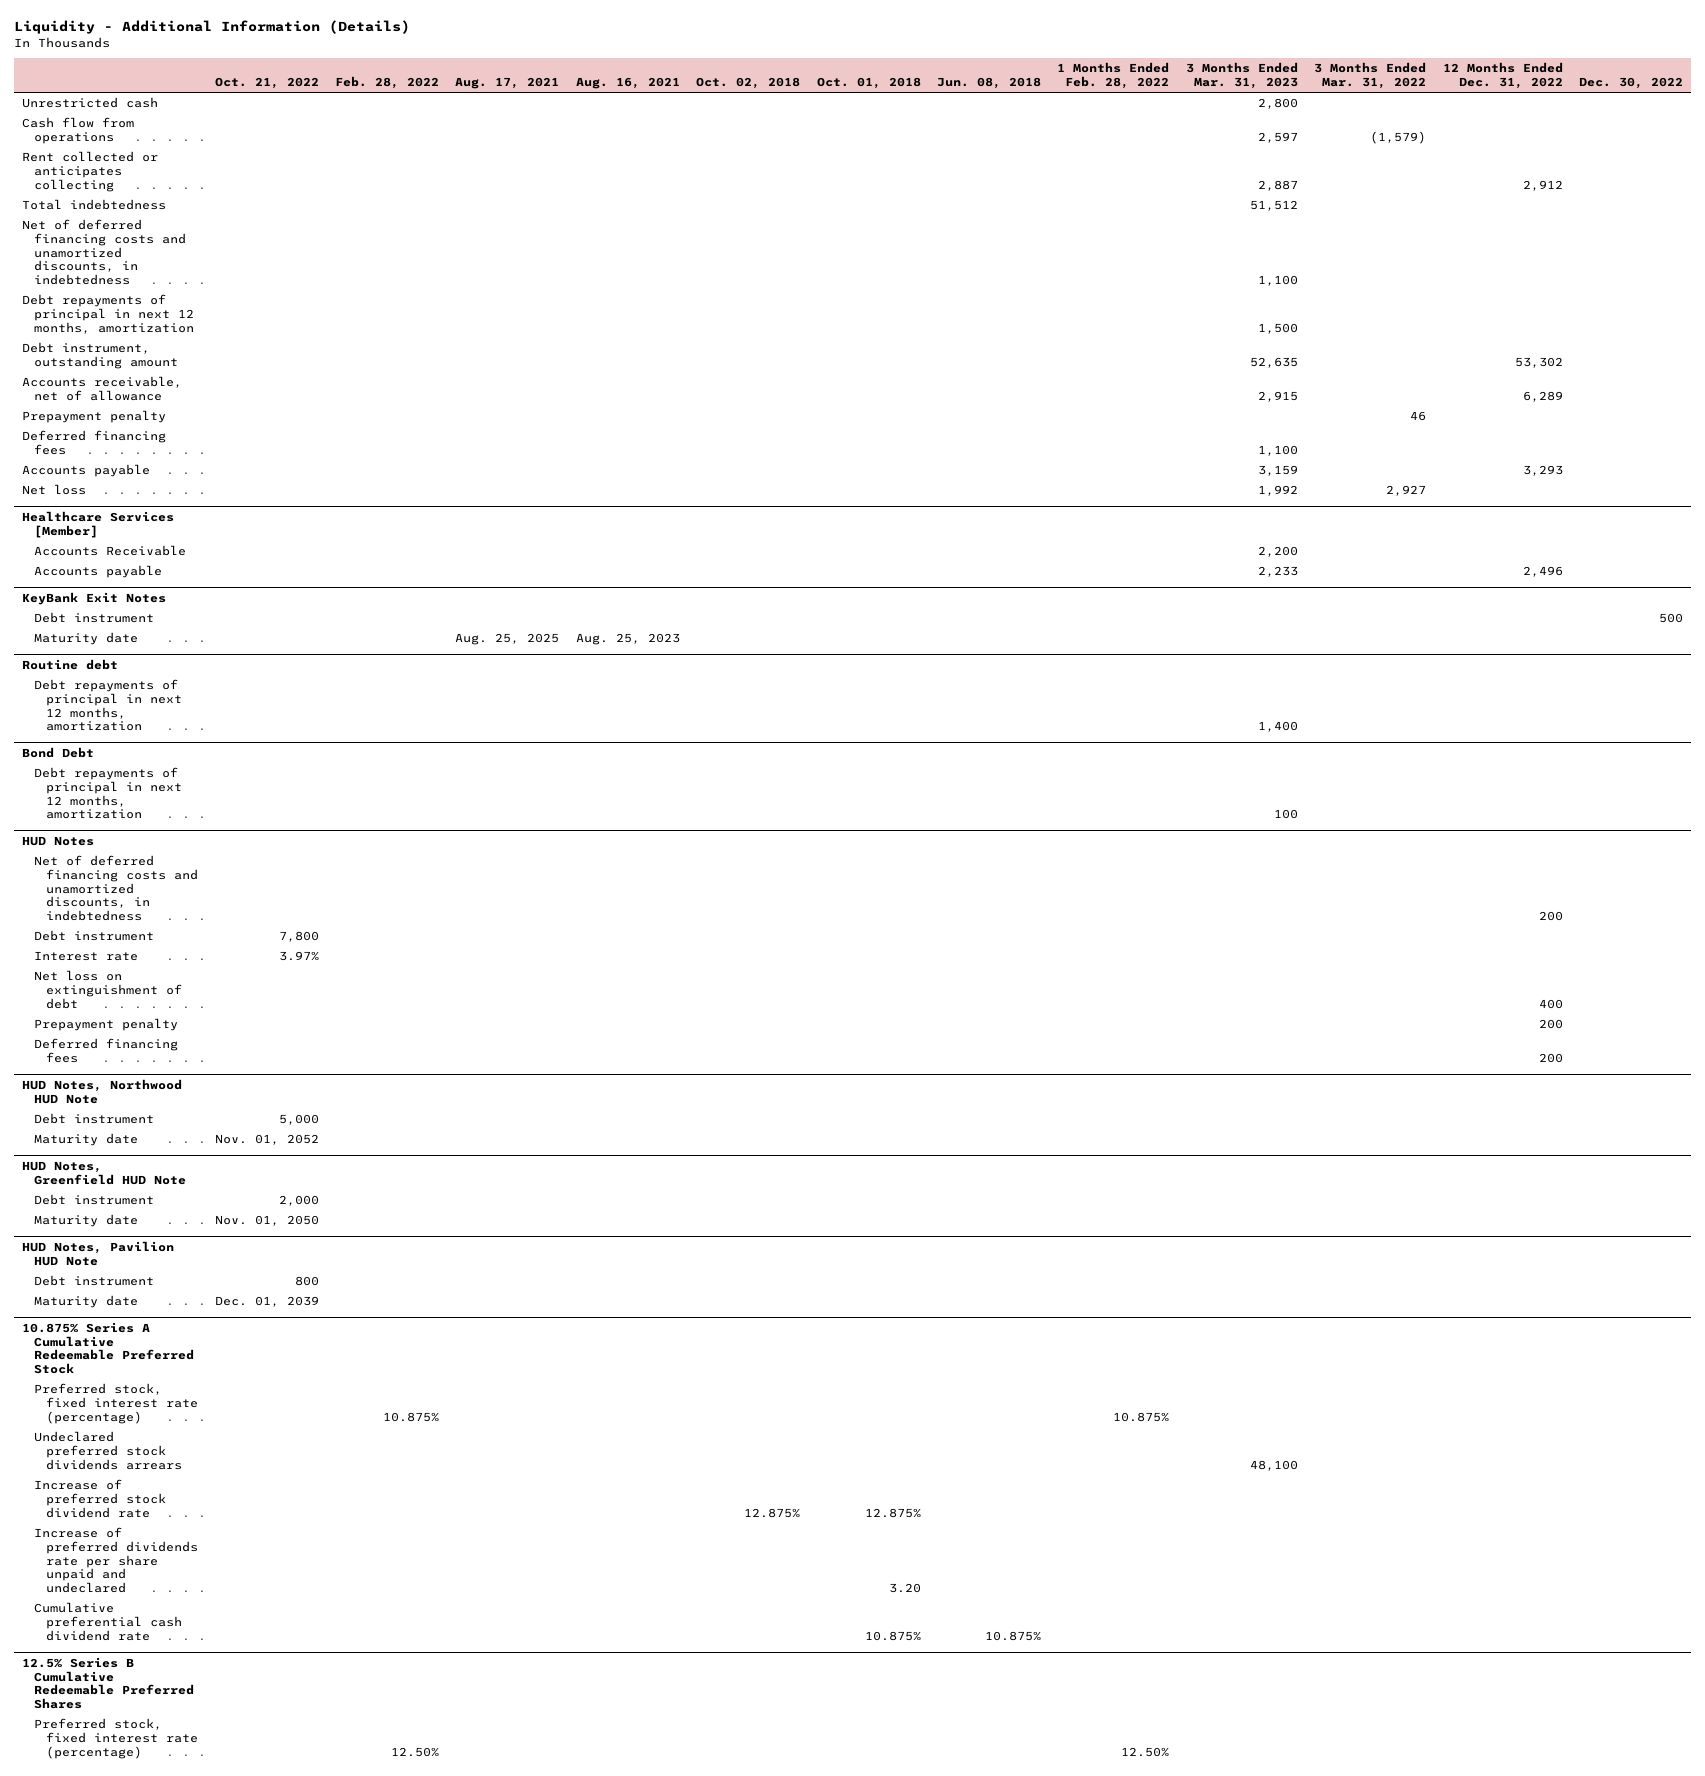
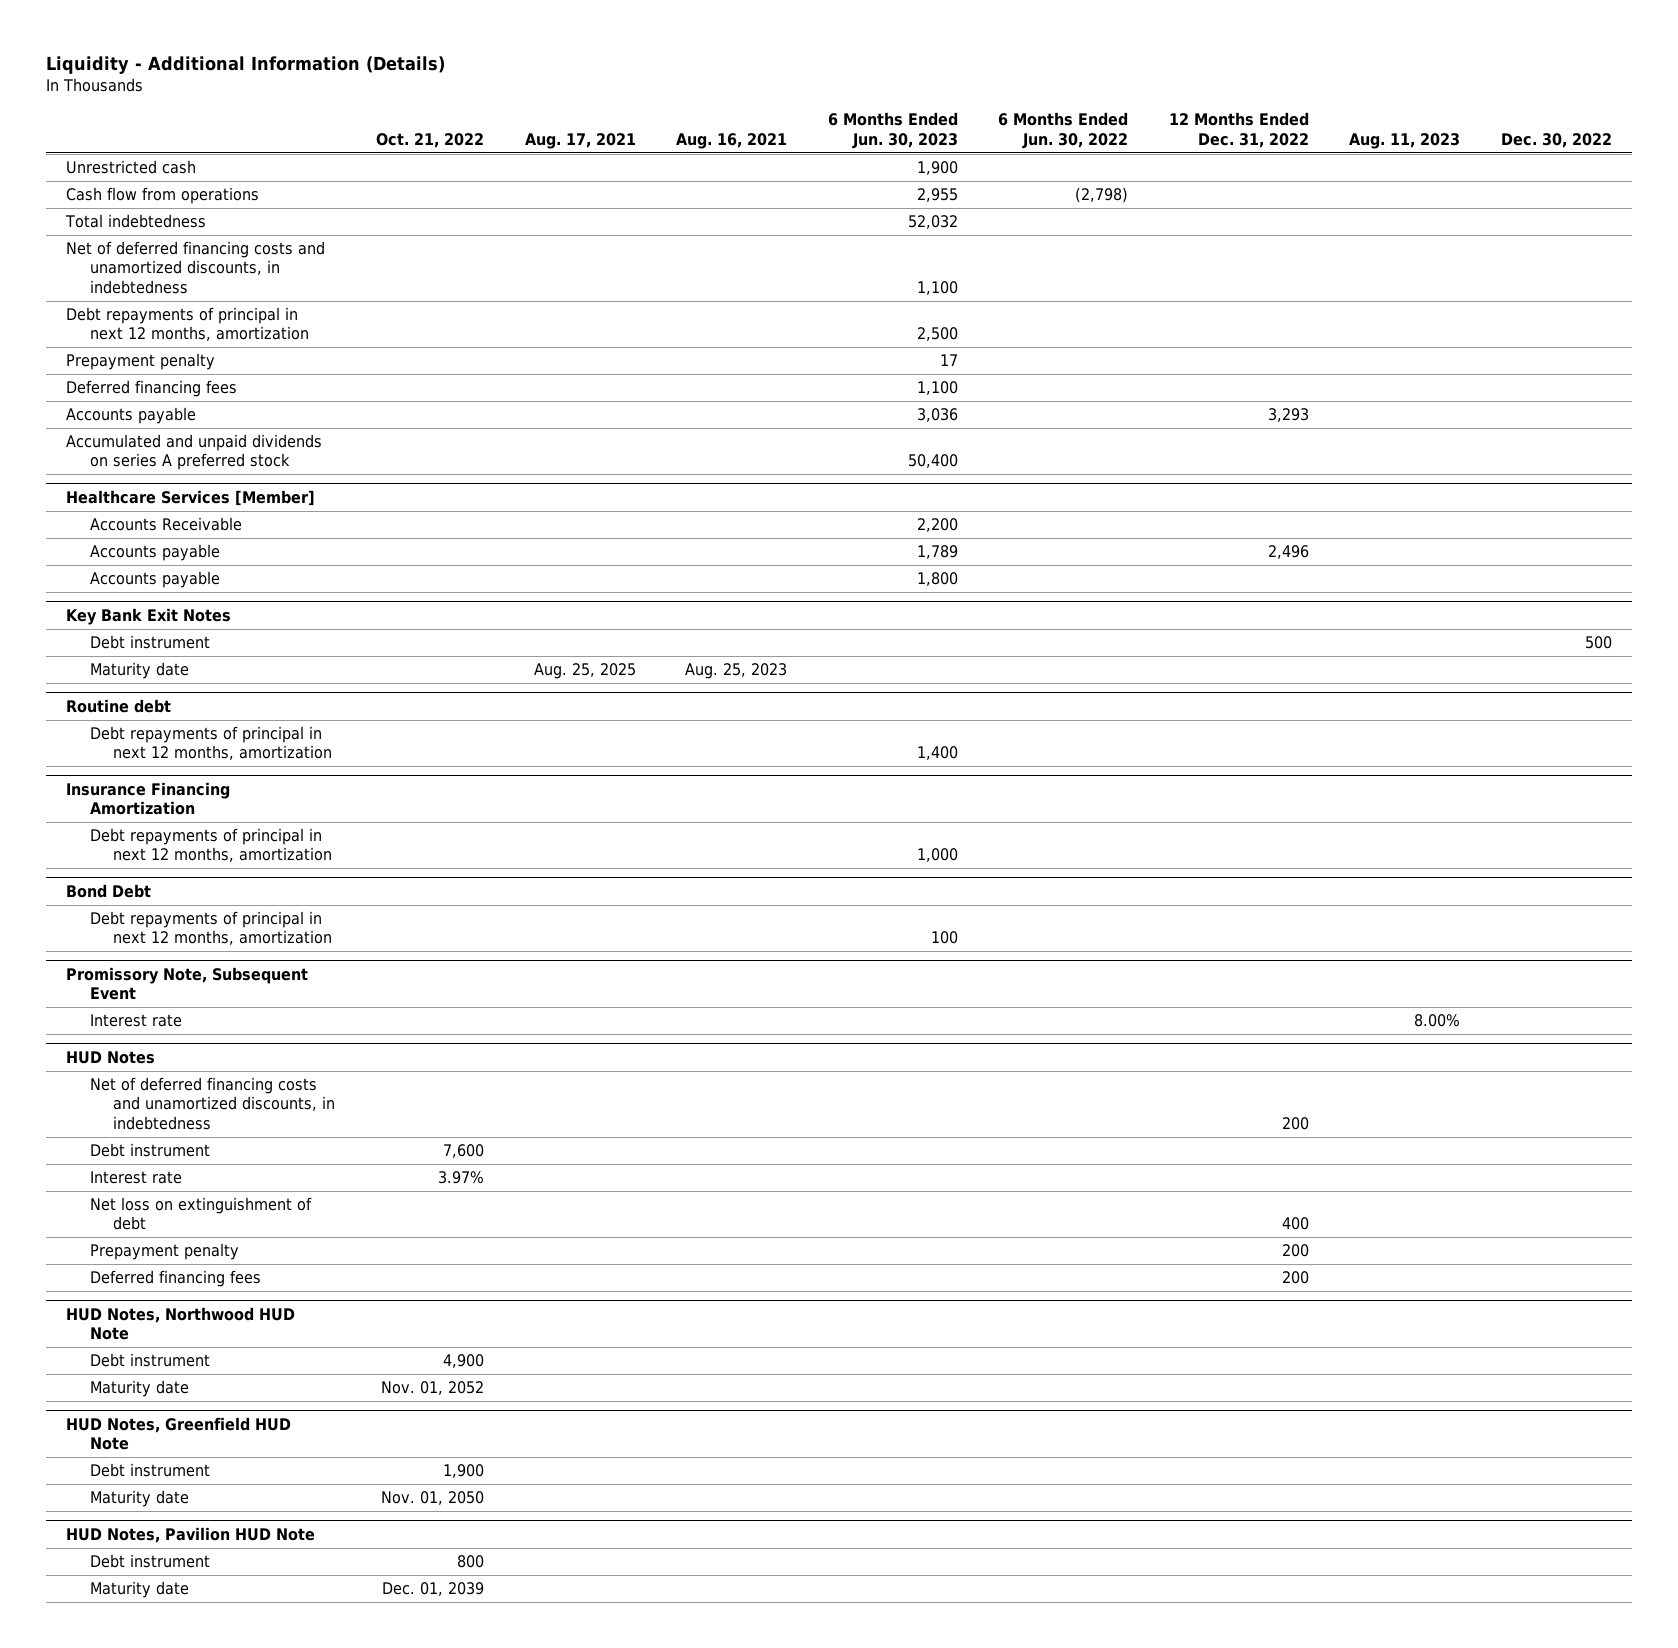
[335,76,440,90] Feb. 28, 2022 -> none
[696,77,801,90] Oct. 02, 2018 -> none
[816,77,921,90] Oct. 01, 2018 -> none
[937,77,1042,90] Jun. 08, 2018 -> none
[1057,62,1170,90] 1 Months Ended Feb. 28, 2022 -> none
[1185,62,1298,90] 3 Months Ended Mar. 31, 2023 -> none
[1314,62,1427,90] 3 Months Ended Mar. 31, 2022 -> none
none -> [827,112,958,149] 6 Months Ended Jun. 30, 2023
none -> [998,112,1129,149] 6 Months Ended Jun. 30, 2022
none -> [1349,132,1461,149] Aug. 11, 2023
[21,150,158,192] Rent collected or anticipates collecting -> none
[21,341,179,369] Debt instrument, outstanding amount -> none
[21,375,182,401] Accounts receivable, net of allowance -> none
[21,483,86,495] Net loss -> none
none -> [66,434,323,471] Accumulated and unpaid dividends on series A preferred stock
none -> [89,571,220,589] Accounts payable
[21,591,166,605] KeyBank Exit Notes -> [66,607,232,625] Key Bank Exit Notes
none -> [66,781,231,816] Insurance Financing Amortization
none -> [89,828,333,863] Debt repayments of principal in next 12 months, amortization
none -> [66,966,309,1001] Promissory Note, Subsequent Event
none -> [89,1014,182,1028] Interest rate
[278,930,319,942] 7,800 -> [443,1144,485,1159] 7,600
[278,1113,319,1125] 5,000 -> [443,1354,485,1369] 4,900
[278,1194,319,1206] 2,000 -> [443,1464,485,1479] 1,900
[21,1321,195,1375] 10.875% Series A Cumulative Redeemable Preferred Stock -> none
[34,1382,199,1424] Preferred stock, fixed interest rate (percentage) -> none
[34,1430,183,1470] Undeclared preferred stock dividends arrears -> none
[34,1478,167,1518] Increase of preferred stock dividend rate -> none
[34,1526,199,1594] Increase of preferred dividends rate per share unpaid and undeclared -> none
[34,1601,183,1641] Cumulative preferential cash dividend rate -> none
[21,1656,195,1710] 12.5% Series B Cumulative Redeemable Preferred Shares -> none
[34,1717,199,1759] Preferred stock, fixed interest rate (percentage) -> none

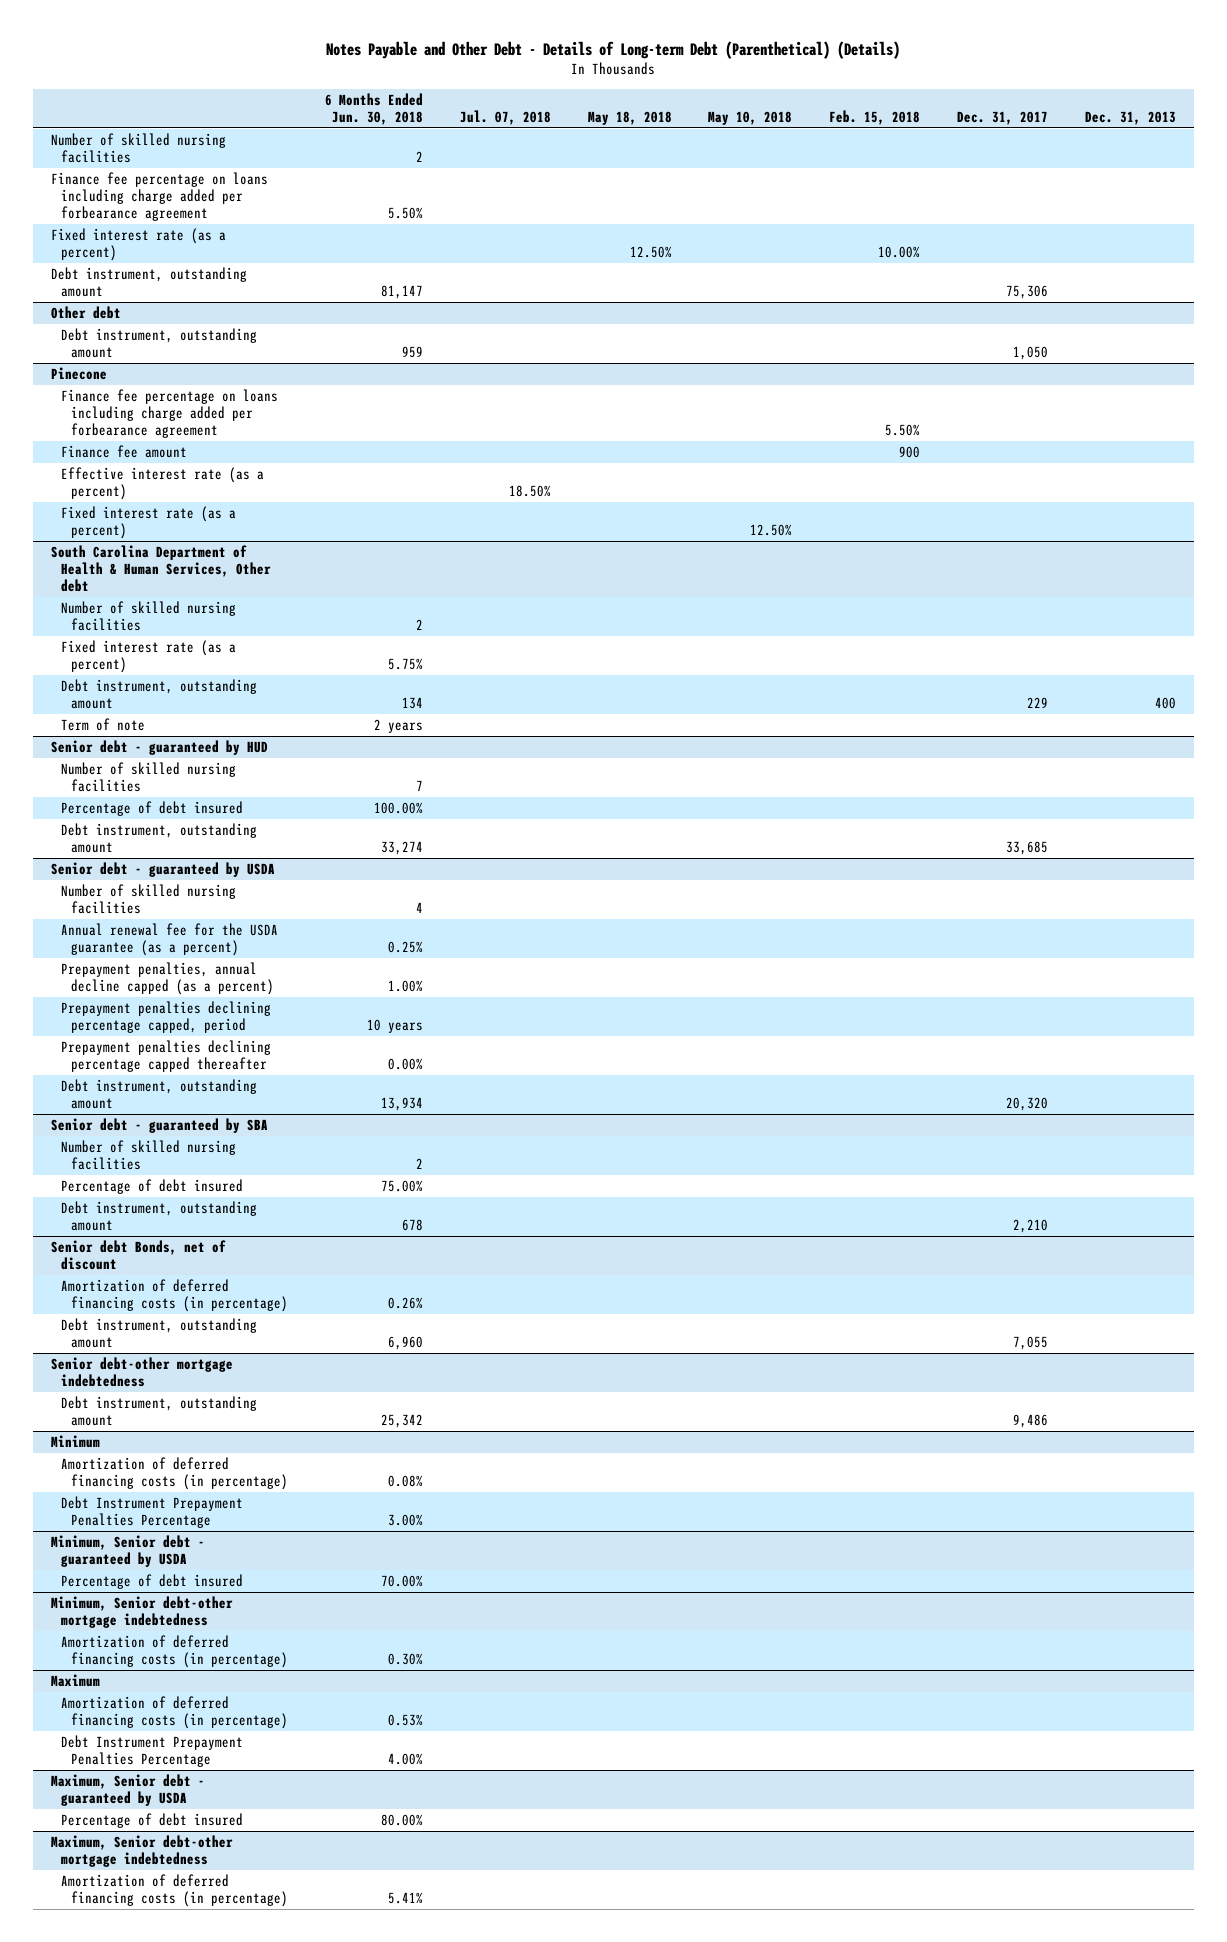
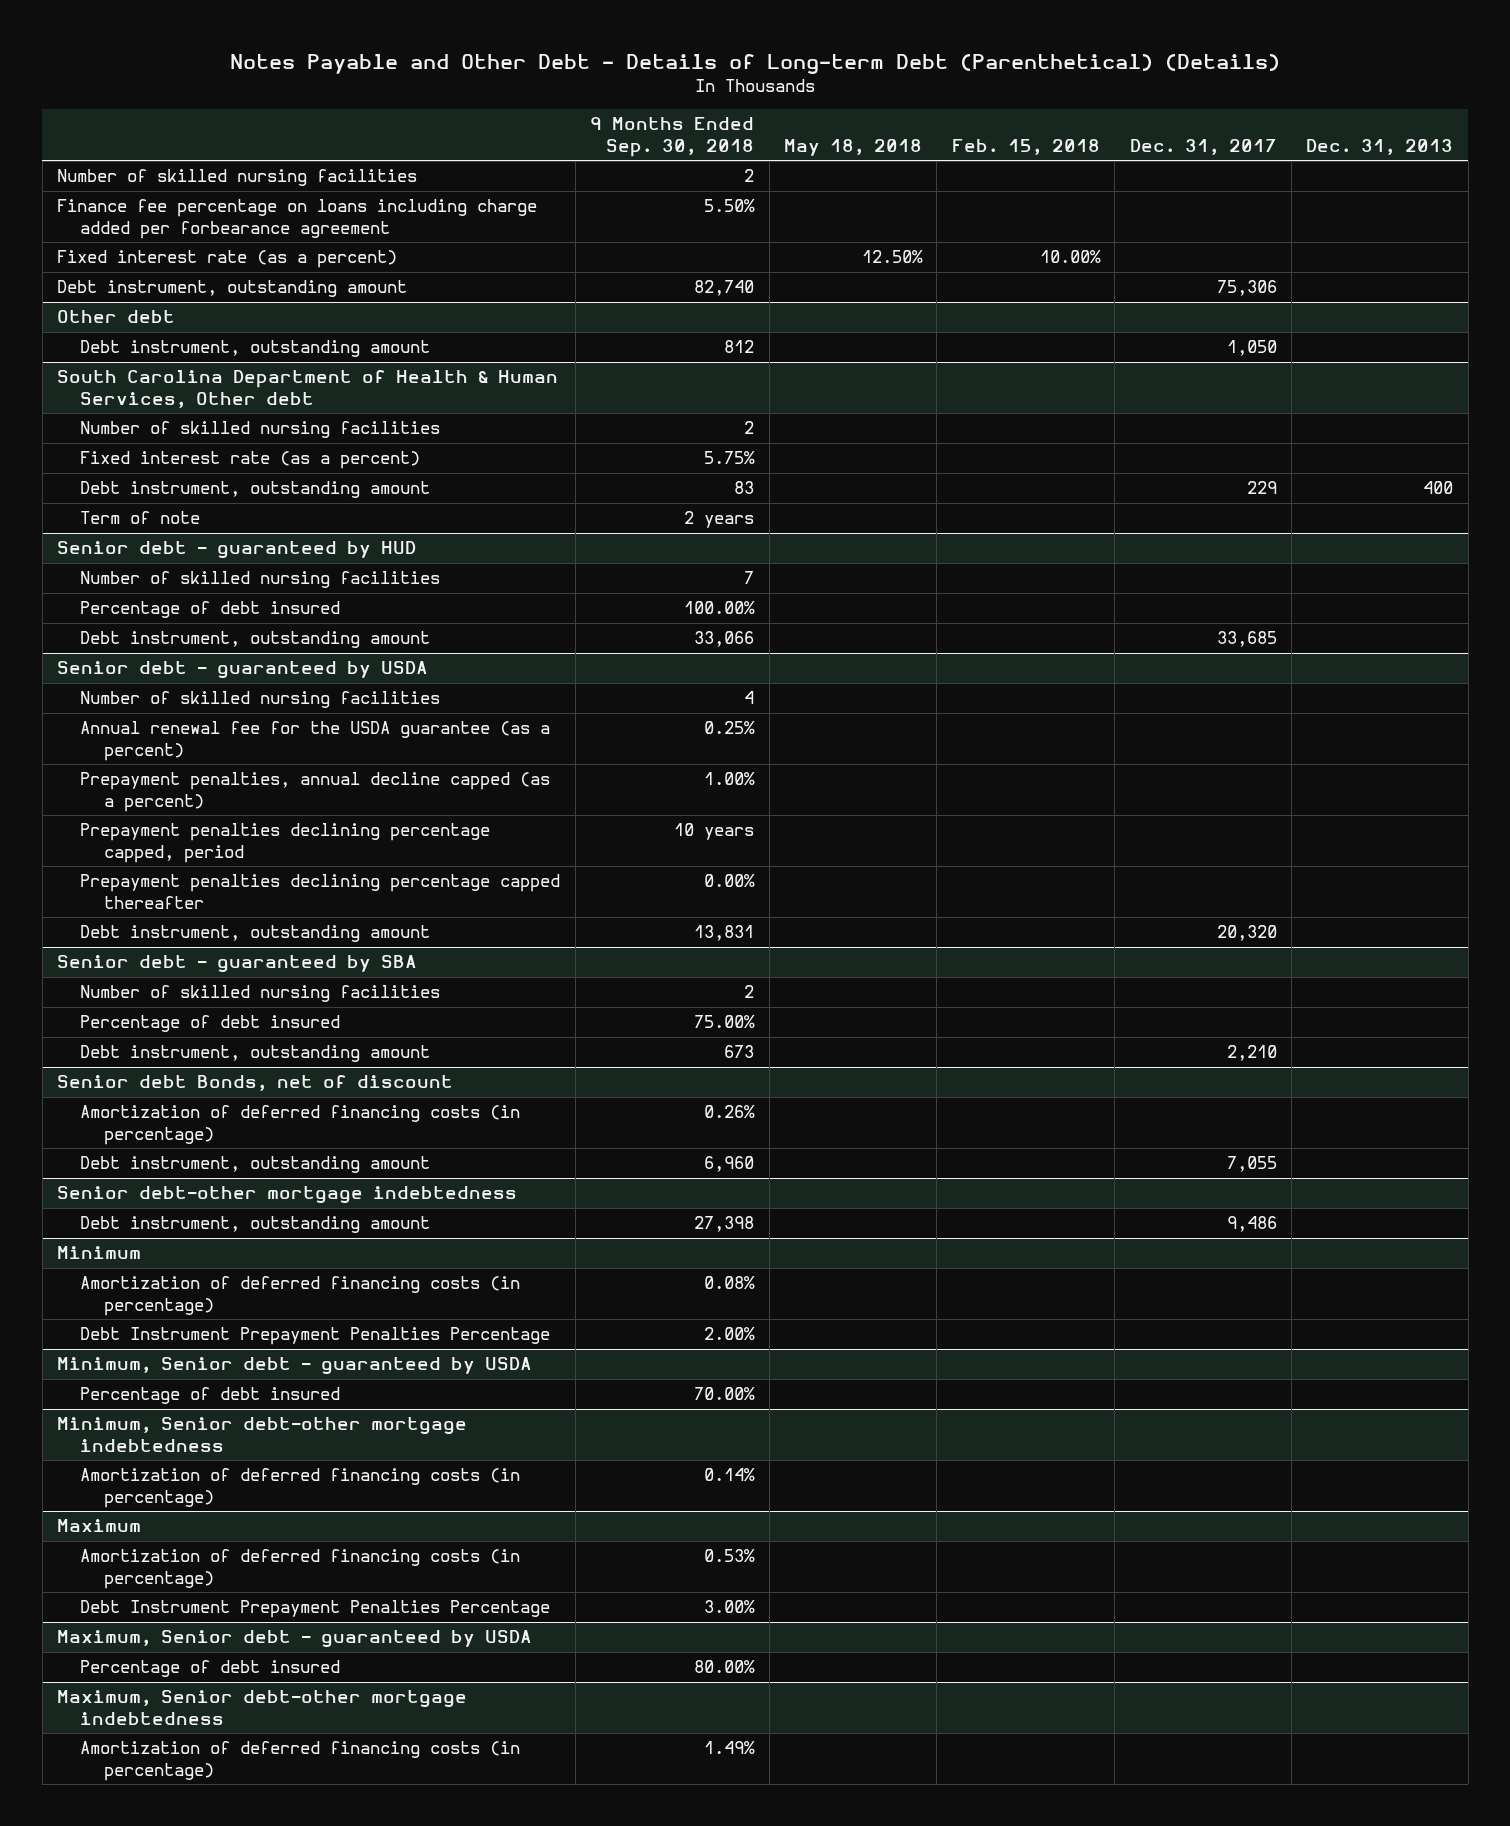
[325,92,424,125] 6 Months Ended Jun. 30, 2018 -> none
[459,109,551,125] Jul. 07, 2018 -> none
[708,110,793,125] May 10, 2018 -> none
none -> [590,116,755,157] 9 Months Ended Sep. 30, 2018
[51,367,108,381] Pinecone -> none
[61,389,279,439] Finance fee percentage on loans including charge added per forbearance agreement -> none
[61,445,188,459] Finance fee amount -> none
[61,467,265,501] Effective interest rate (as a percent) -> none
[61,506,237,540] Fixed interest rate (as a percent) -> none

